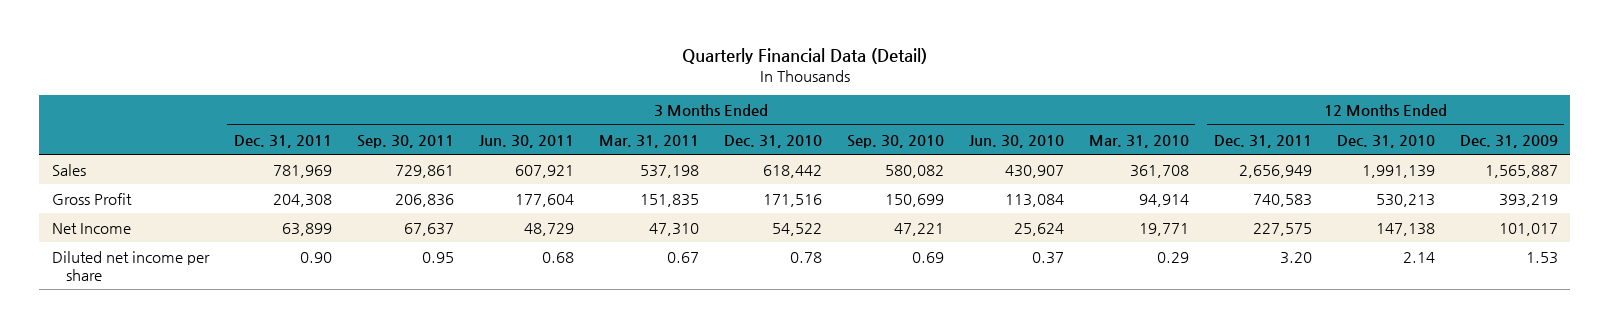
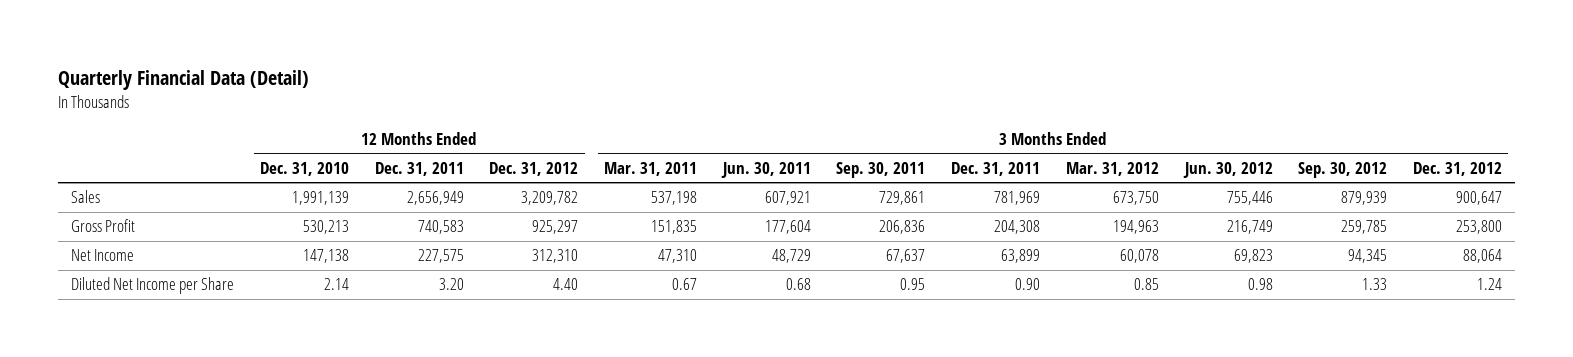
[723,134,822,148] Dec. 31, 2010 -> none
[846,134,944,148] Sep. 30, 2010 -> none
[968,134,1064,148] Jun. 30, 2010 -> none
[1088,134,1189,148] Mar. 31, 2010 -> none
[1459,134,1558,148] Dec. 31, 2009 -> none
none -> [489,161,579,176] Dec. 31, 2012
none -> [1065,161,1159,176] Mar. 31, 2012
none -> [1182,161,1273,178] Jun. 30, 2012
none -> [1298,161,1388,178] Sep. 30, 2012
none -> [1412,161,1502,176] Dec. 31, 2012
[51,250,210,281] Diluted net income per share -> [71,277,235,295] Diluted Net Income per Share

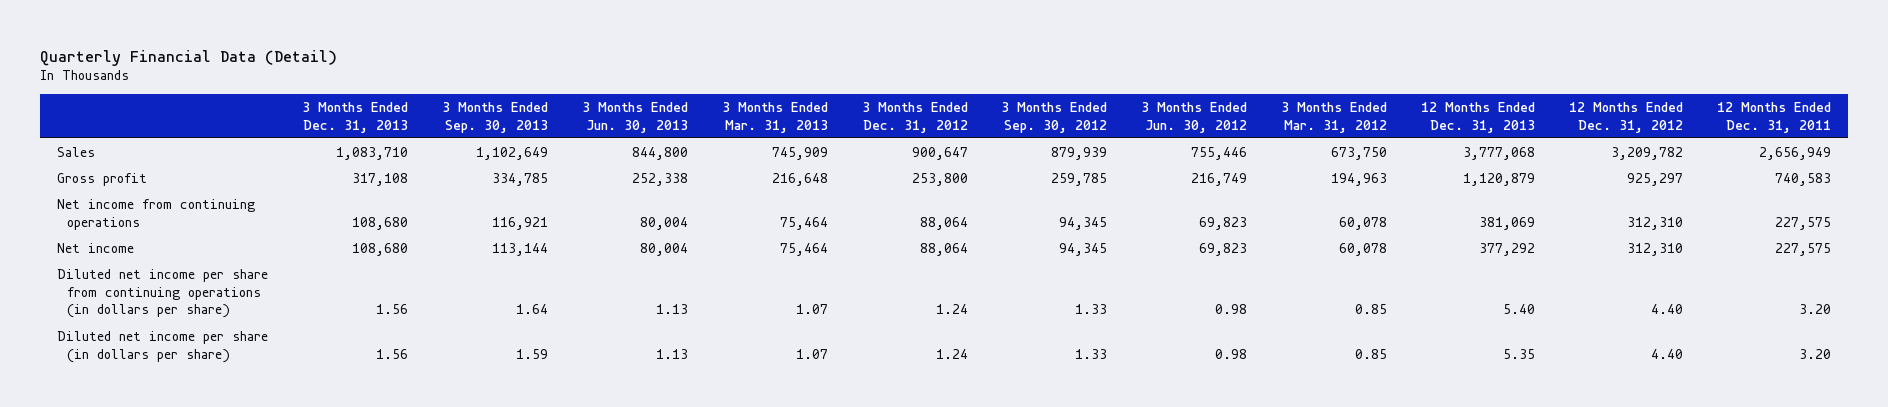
[260,161,350,176] Dec. 31, 2010 -> none
[604,161,698,176] Mar. 31, 2011 -> none
[720,161,811,178] Jun. 30, 2011 -> none
[836,161,926,178] Sep. 30, 2011 -> none
[951,161,1041,176] Dec. 31, 2011 -> none
none -> [301,101,408,133] 3 Months Ended Dec. 31, 2013
none -> [441,101,548,133] 3 Months Ended Sep. 30, 2013
none -> [581,101,688,133] 3 Months Ended Jun. 30, 2013
none -> [721,101,828,133] 3 Months Ended Mar. 31, 2013
none -> [1421,101,1536,133] 12 Months Ended Dec. 31, 2013
[71,219,136,233] Gross Profit -> [57,172,148,186] Gross profit
none -> [57,198,256,230] Net income from continuing operations
[71,249,135,262] Net Income -> [57,242,135,253] Net income
none -> [57,268,269,319] Diluted net income per share from continuing operations (in dollars per share)
[71,277,235,295] Diluted Net Income per Share -> [57,330,269,363] Diluted net income per share (in dollars per share)

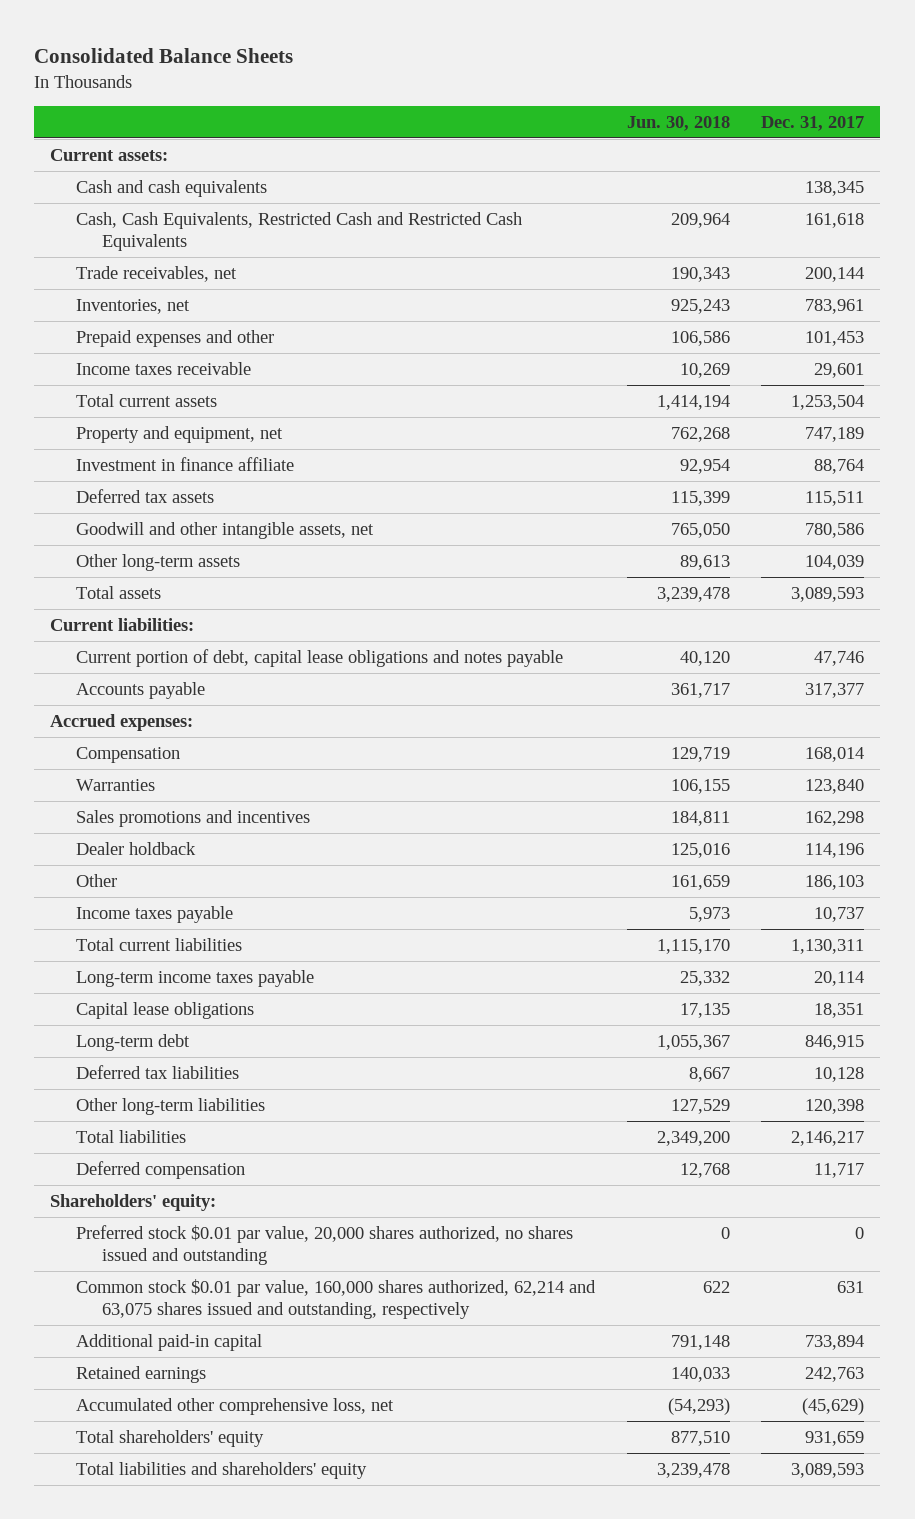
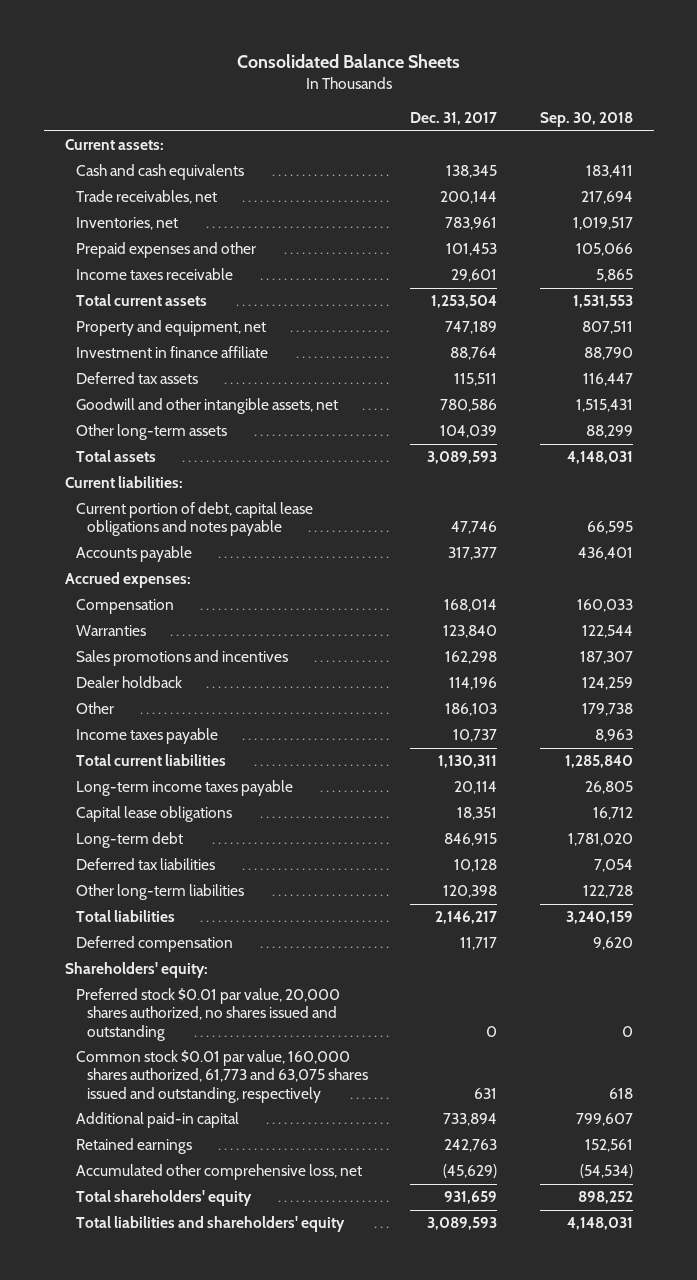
[626,115,730,131] Jun. 30, 2018 -> none
none -> [539,112,633,128] Sep. 30, 2018
[75,211,522,252] Cash, Cash Equivalents, Restricted Cash and Restricted Cash Equivalents -> none
[75,1278,596,1320] Common stock $0.01 par value, 160,000 shares authorized, 62,214 and 63,075 shares issued and outstanding, respectively -> [75,1050,369,1103] Common stock $0.01 par value, 160,000 shares authorized, 61,773 and 63,075 shares issued and outstanding, respectively

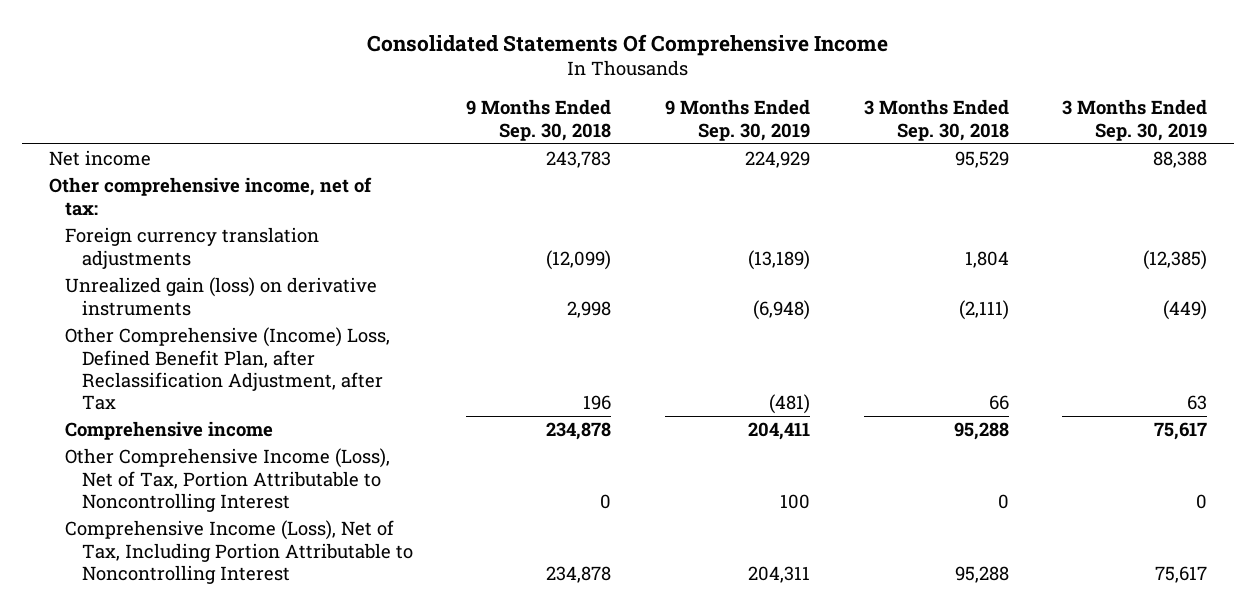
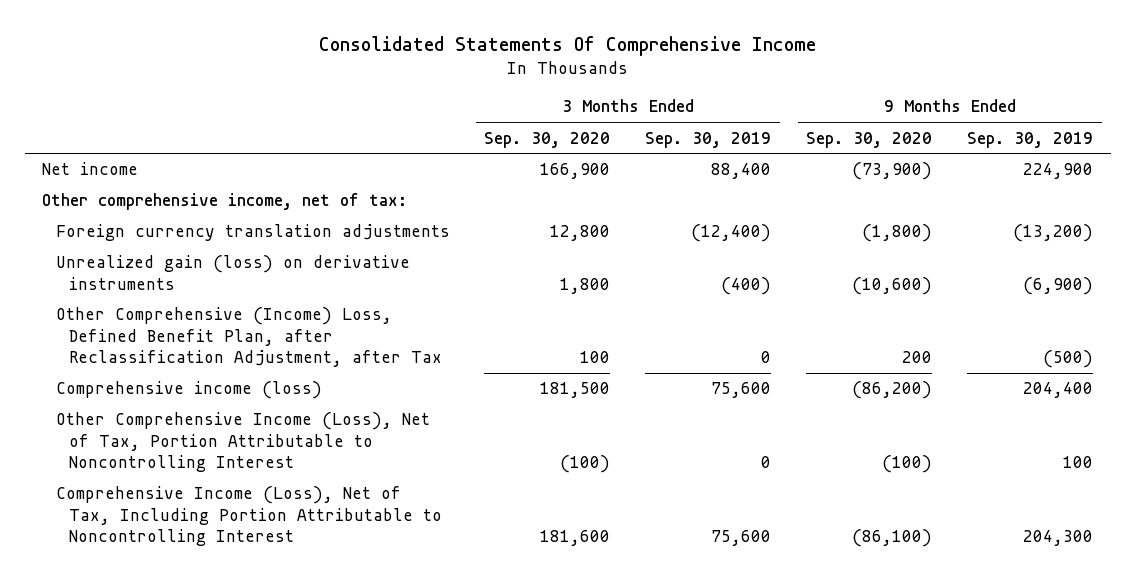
[466,99,612,141] 9 Months Ended Sep. 30, 2018 -> none
[863,99,1009,141] 3 Months Ended Sep. 30, 2018 -> none
none -> [484,131,611,148] Sep. 30, 2020
none -> [806,131,933,148] Sep. 30, 2020
[744,151,810,169] 224,929 -> [1023,163,1094,180] 224,900
[1153,151,1208,169] 88,388 -> [711,163,772,180] 88,400
[747,249,810,270] (13,189) -> [1013,224,1094,243] (13,200)
[1143,249,1208,270] (12,385) -> [691,224,772,243] (12,400)
[752,299,810,320] (6,948) -> [1023,276,1094,295] (6,900)
[1163,299,1208,320] (449) -> [721,276,772,295] (400)
[768,394,810,415] (481) -> [1043,349,1094,368] (500)
[1187,395,1208,411] 63 -> [761,350,772,363] 0
[65,421,274,441] Comprehensive income -> [55,381,322,400] Comprehensive income (loss)
[747,422,810,441] 204,411 -> [1023,382,1094,399] 204,400
[1154,422,1208,441] 75,617 -> [711,382,772,399] 75,600
[747,566,810,584] 204,311 -> [1023,529,1094,546] 204,300
[1155,566,1208,584] 75,617 -> [711,529,772,546] 75,600

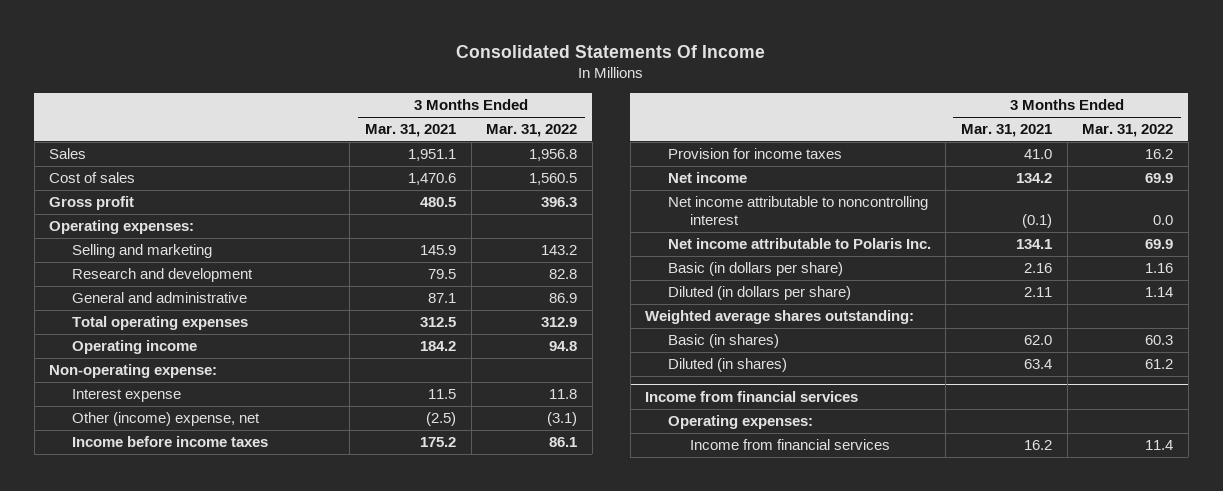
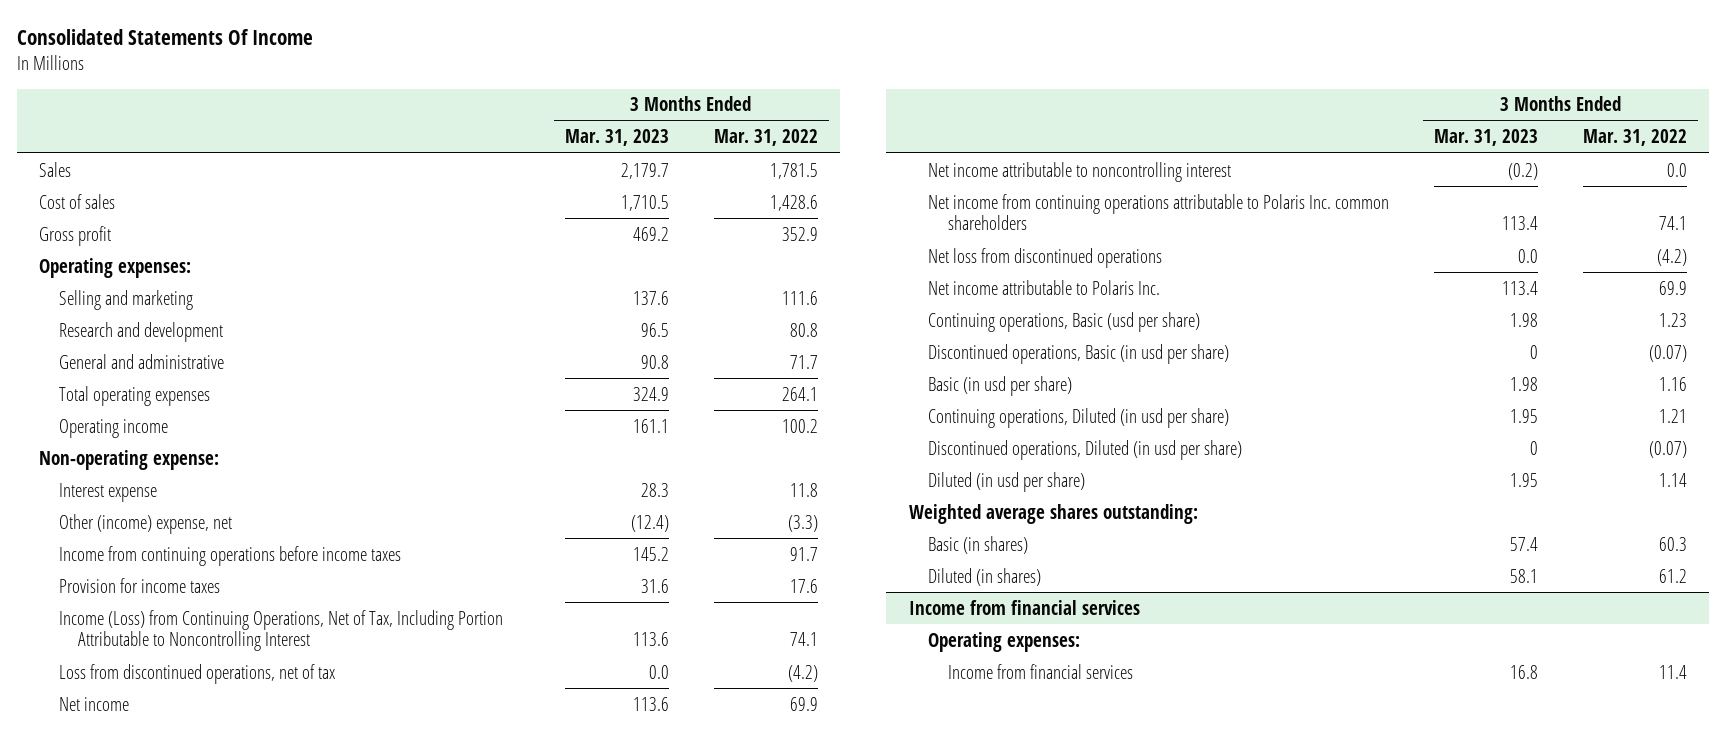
[365,124,457,138] Mar. 31, 2021 -> none
none -> [564,129,669,147] Mar. 31, 2023
[529,149,578,162] 1,956.8 -> [769,162,818,179] 1,781.5
[529,173,578,186] 1,560.5 -> [769,194,818,211] 1,428.6
[541,197,578,208] 396.3 -> [781,226,818,241] 352.9
[541,245,578,256] 143.2 -> [781,290,818,305] 111.6
[549,269,578,280] 82.8 -> [789,322,818,337] 80.8
[549,293,578,304] 86.9 -> [789,354,818,369] 71.7
[541,317,578,328] 312.9 -> [781,386,818,401] 264.1
[549,341,578,352] 94.8 -> [781,418,818,433] 100.2
[547,412,578,427] (3.1) -> [787,514,818,532] (3.3)
[71,436,268,448] Income before income taxes -> [58,545,401,566] Income from continuing operations before income taxes
[549,437,578,448] 86.1 -> [789,546,818,561] 91.7
[1145,149,1174,160] 16.2 -> [789,578,818,593] 17.6
none -> [58,609,503,652] Income (Loss) from Continuing Operations, Net of Tax, Including Portion Attributable to Noncontrolling Interest
none -> [58,663,335,684] Loss from discontinued operations, net of tax
none -> [928,193,1390,231] Net income from continuing operations attributable to Polaris Inc. common shareholders
none -> [928,247,1163,268] Net loss from discontinued operations
none -> [928,311,1201,332] Continuing operations, Basic (usd per share)
none -> [928,343,1230,364] Discontinued operations, Basic (in usd per share)
[667,262,843,277] Basic (in dollars per share) -> [928,375,1073,396] Basic (in usd per share)
none -> [928,407,1230,428] Continuing operations, Diluted (in usd per share)
none -> [928,439,1243,460] Discontinued operations, Diluted (in usd per share)
[667,286,851,301] Diluted (in dollars per share) -> [928,471,1086,492] Diluted (in usd per share)

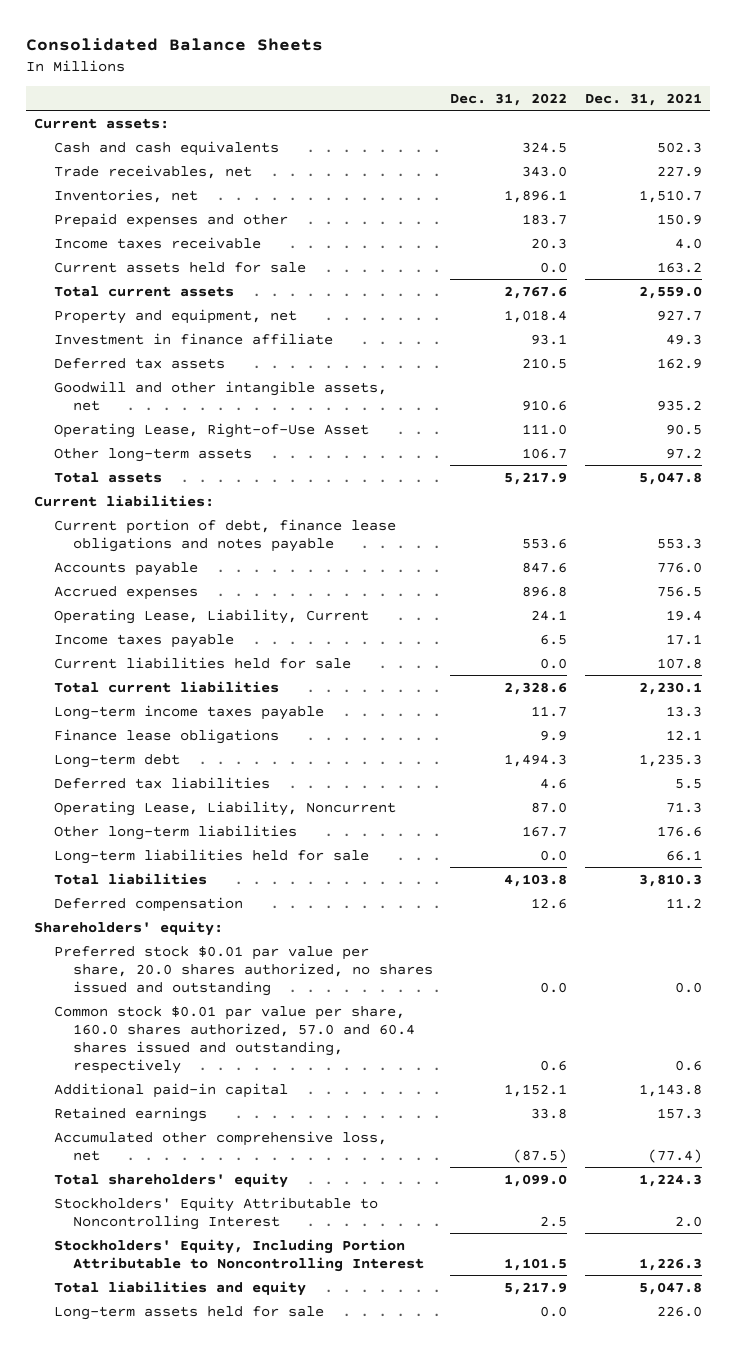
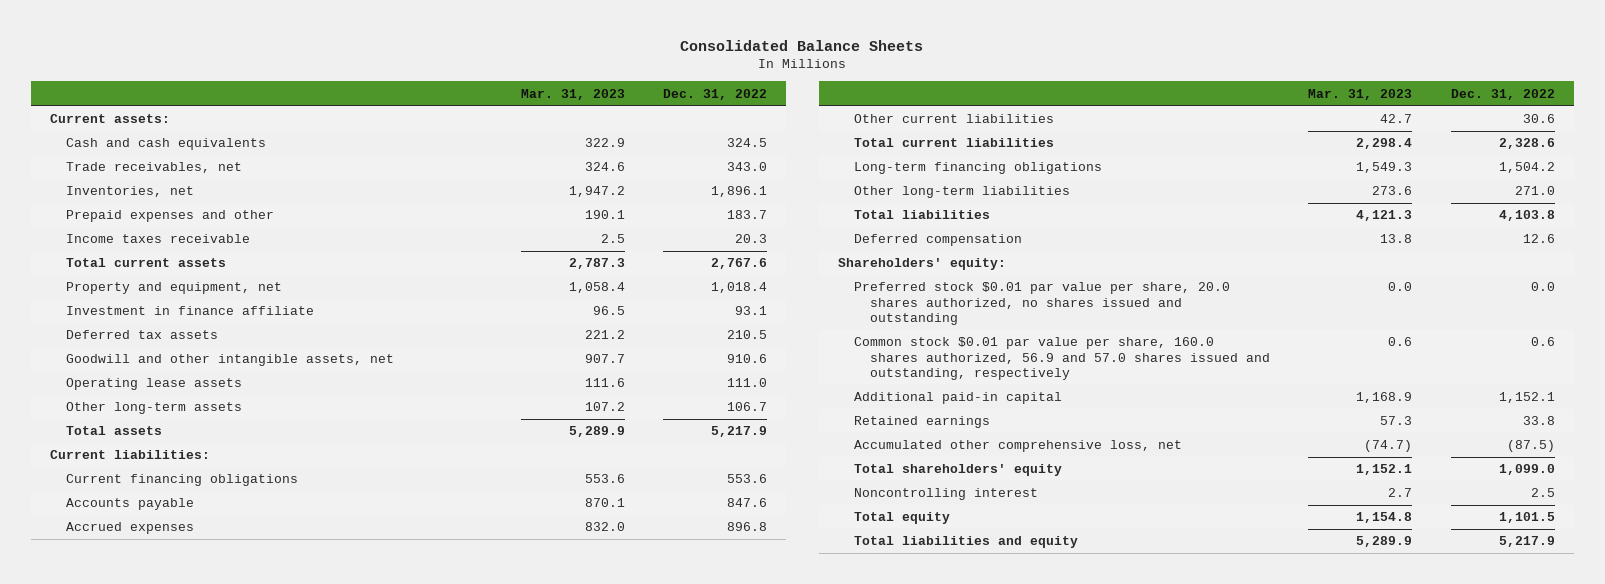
[584,92,702,106] Dec. 31, 2021 -> none
none -> [520,88,625,100] Mar. 31, 2023
[53,261,306,273] Current assets held for sale -> none
[53,422,369,438] Operating Lease, Right-of-Use Asset -> [66,378,243,391] Operating lease assets
[53,518,396,552] Current portion of debt, finance lease obligations and notes payable -> [66,474,299,487] Current financing obligations
[53,608,369,624] Operating Lease, Liability, Current -> none
[53,633,234,648] Income taxes payable -> none
[53,656,351,669] Current liabilities held for sale -> none
none -> [853,114,1054,124] Other current liabilities
[53,704,324,720] Long-term income taxes payable -> none
[53,728,279,744] Finance lease obligations -> none
[53,753,180,768] Long-term debt -> none
[53,776,270,789] Deferred tax liabilities -> none
[53,800,396,816] Operating Lease, Liability, Noncurrent -> none
[53,848,369,864] Long-term liabilities held for sale -> none
none -> [853,162,1102,175] Long-term financing obligations
[522,825,568,837] 167.7 -> [1514,186,1555,196] 271.0
[53,1005,415,1074] Common stock $0.01 par value per share, 160.0 shares authorized, 57.0 and 60.4 shares issued and outstanding, respectively -> [853,337,1270,381] Common stock $0.01 par value per share, 160.0 shares authorized, 56.9 and 57.0 shares issued and outstanding, respectively
[53,1196,378,1230] Stockholders' Equity Attributable to Noncontrolling Interest -> [853,488,1038,501] Noncontrolling interest
[53,1238,424,1272] Stockholders' Equity, Including Portion Attributable to Noncontrolling Interest -> [853,512,950,525] Total equity
[53,1305,324,1320] Long-term assets held for sale -> none

